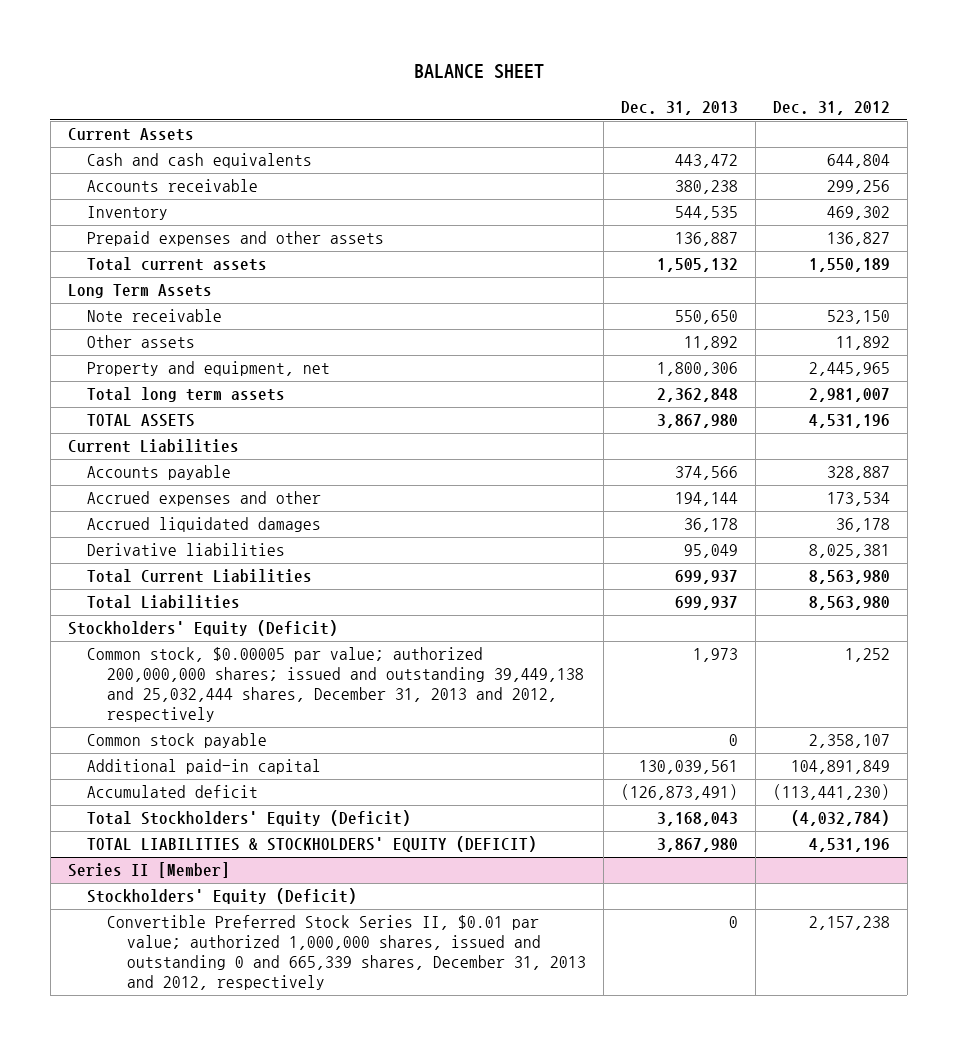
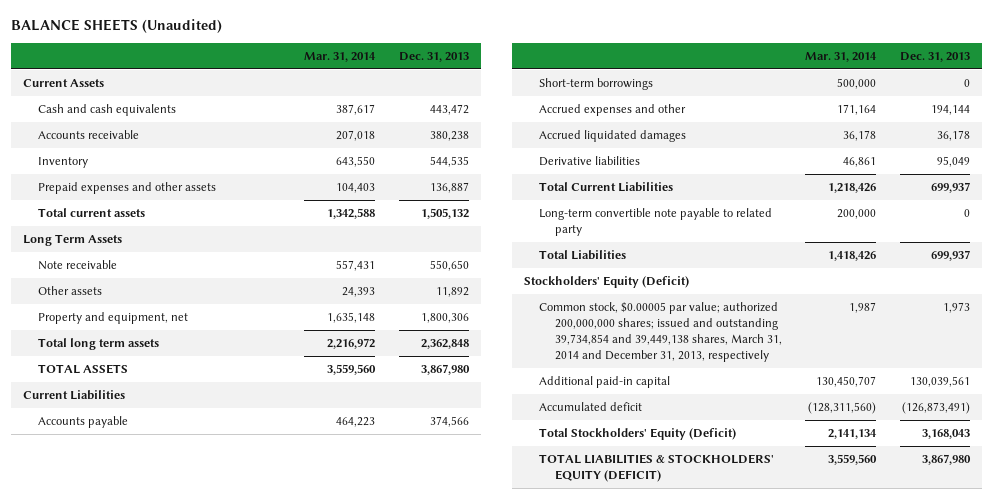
[413,63,544,79] BALANCE SHEET -> [10,19,222,34] BALANCE SHEETS (Unaudited)
[772,101,890,116] Dec. 31, 2012 -> none
none -> [304,52,377,63] Mar. 31, 2014
none -> [539,77,654,90] Short-term borrowings
none -> [539,207,773,236] Long-term convertible note payable to related party
[87,733,268,749] Common stock payable -> none
[87,647,585,723] Common stock, $0.00005 par value; authorized 200,000,000 shares; issued and outstanding 39,449,138 and 25,032,444 shares, December 31, 2013 and 2012, respectively -> [539,301,782,363] Common stock, $0.00005 par value; authorized 200,000,000 shares; issued and outstanding 39,734,854 and 39,449,138 shares, March 31, 2014 and December 31, 2013, respectively
[67,862,230,879] Series II [Member] -> none
[87,888,358,905] Stockholders' Equity (Deficit) -> none
[107,915,586,991] Convertible Preferred Stock Series II, $0.01 par value; authorized 1,000,000 shares, issued and outstanding 0 and 665,339 shares, December 31, 2013 and 2012, respectively -> none

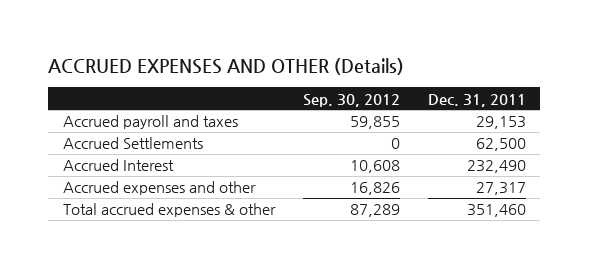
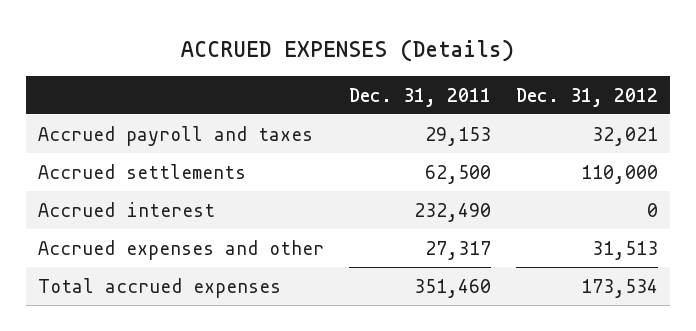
[48,58,405,76] ACCRUED EXPENSES AND OTHER (Details) -> [180,38,514,62] ACCRUED EXPENSES (Details)
[302,93,400,107] Sep. 30, 2012 -> none
none -> [515,87,658,107] Dec. 31, 2012
[62,137,203,150] Accrued Settlements -> [38,163,247,179] Accrued settlements
[62,159,174,172] Accrued Interest -> [38,201,216,217] Accrued interest
[62,203,276,218] Total accrued expenses & other -> [38,277,282,298] Total accrued expenses

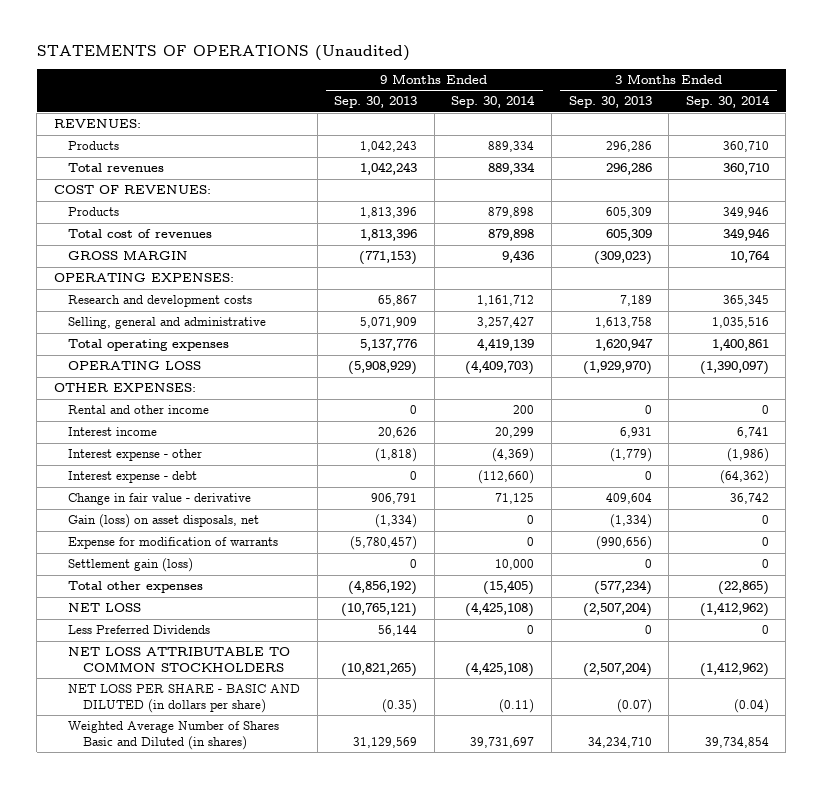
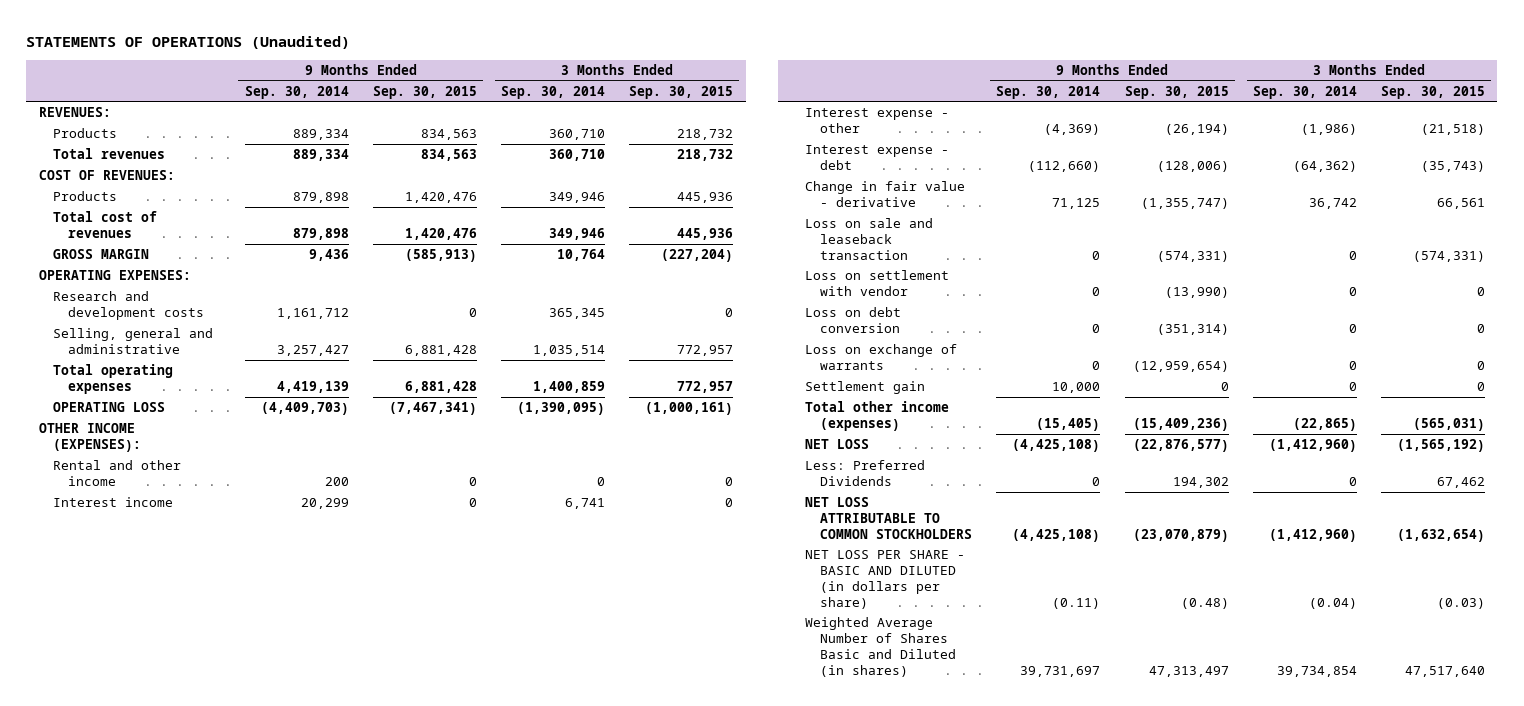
[334,96,418,109] Sep. 30, 2013 -> none
[568,96,652,109] Sep. 30, 2013 -> none
none -> [372,85,477,99] Sep. 30, 2015
none -> [629,85,734,99] Sep. 30, 2015
[711,317,769,329] 1,035,516 -> [533,344,606,356] 1,035,514
[711,338,769,352] 1,400,861 -> [533,380,606,393] 1,400,859
[699,361,769,376] (1,390,097) -> [517,402,606,416] (1,390,095)
[53,383,196,393] OTHER EXPENSES: -> [38,423,142,452] OTHER INCOME (EXPENSES):
[68,514,260,529] Gain (loss) on asset disposals, net -> none
[68,537,279,550] Expense for modification of warrants -> none
none -> [805,218,934,260] Loss on sale and leaseback transaction
none -> [805,270,950,296] Loss on settlement with vendor
none -> [805,307,902,333] Loss on debt conversion
none -> [805,344,958,370] Loss on exchange of warrants
[68,558,194,573] Settlement gain (loss) -> [805,381,926,395] Settlement gain
[68,581,204,594] Total other expenses -> [805,401,950,431] Total other income (expenses)
[699,602,769,618] (1,412,962) -> [1268,439,1357,453] (1,412,960)
[68,625,211,635] Less Preferred Dividends -> [805,460,926,486] Less: Preferred Dividends
[699,661,769,677] (1,412,962) -> [1268,528,1357,542] (1,412,960)

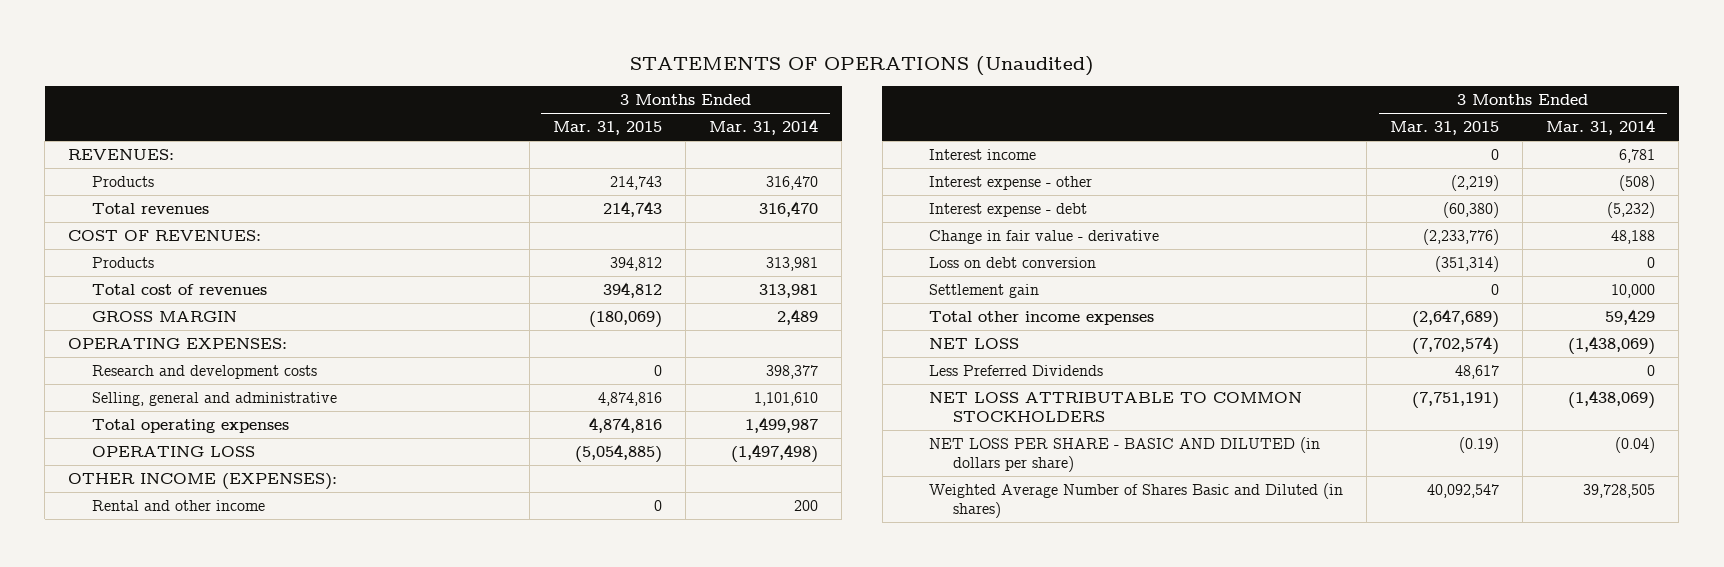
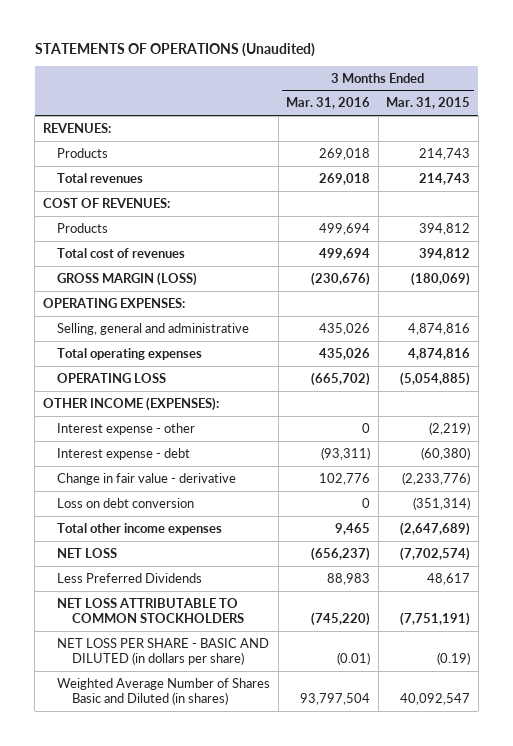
[709,119,819,136] Mar. 31, 2014 -> none
none -> [286,97,371,110] Mar. 31, 2016
[92,311,238,323] GROSS MARGIN -> [57,271,198,286] GROSS MARGIN (LOSS)
[92,365,318,380] Research and development costs -> none
[92,500,266,512] Rental and other income -> none
[929,149,1037,161] Interest income -> none
[929,284,1040,299] Settlement gain -> none

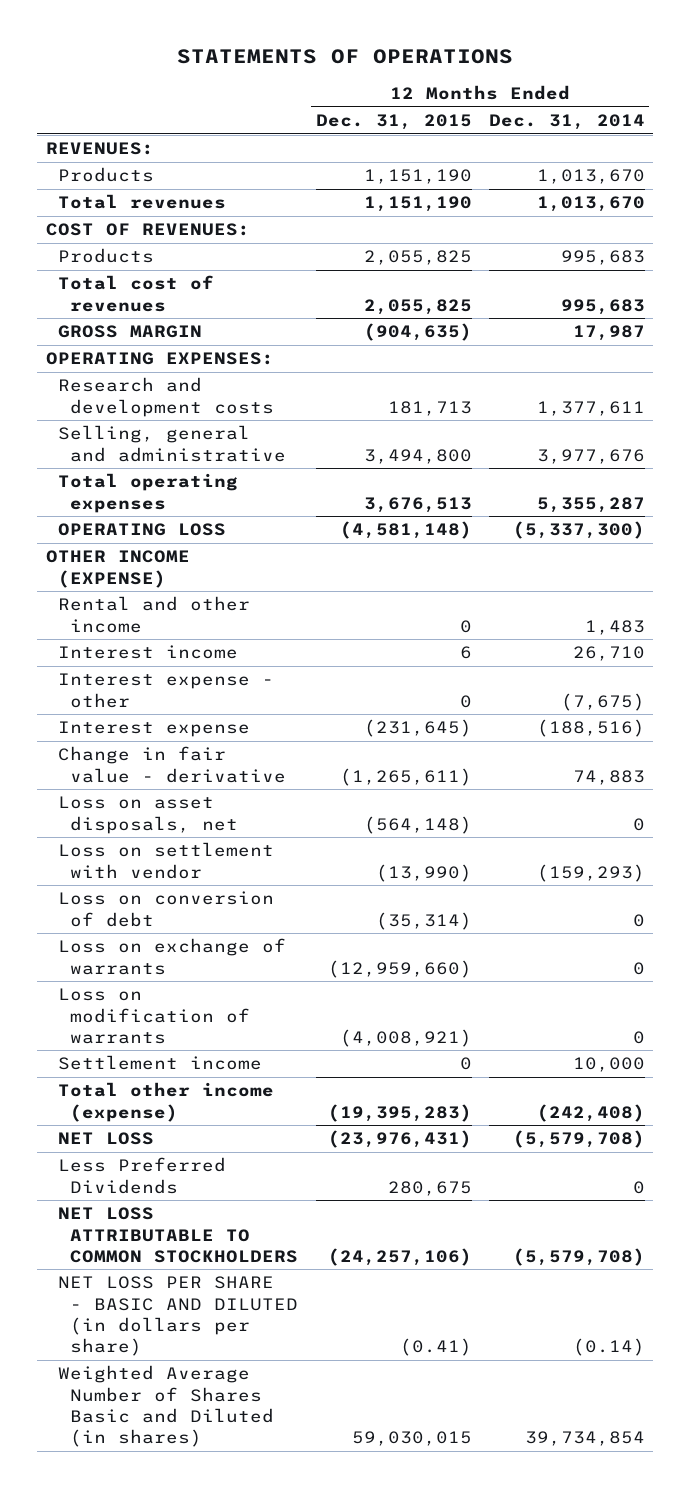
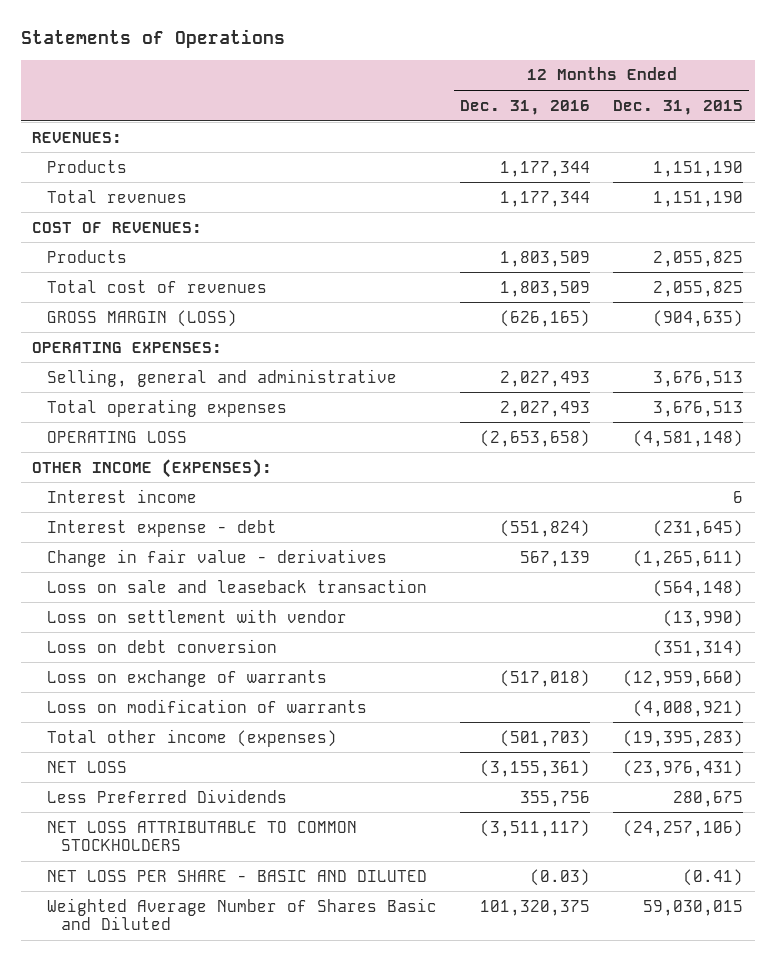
[177,49,514,65] STATEMENTS OF OPERATIONS -> [20,29,285,49] Statements of Operations
[488,114,645,131] Dec. 31, 2014 -> none
none -> [459,99,590,115] Dec. 31, 2016
[58,325,203,339] GROSS MARGIN -> [46,309,237,327] GROSS MARGIN (LOSS)
[58,377,275,417] Research and development costs -> none
[363,448,472,464] 3,494,800 -> [653,370,744,387] 3,676,513
[58,596,251,633] Rental and other income -> none
[46,550,191,588] OTHER INCOME (EXPENSE) -> [32,458,273,478] OTHER INCOME (EXPENSES):
[58,673,275,708] Interest expense - other -> none
[58,721,251,738] Interest expense -> [46,519,277,537] Interest expense - debt
[58,746,287,783] Change in fair value - derivative -> [46,548,387,567] Change in fair value - derivatives
[58,796,239,834] Loss on asset disposals, net -> [46,578,427,593] Loss on sale and leaseback transaction
[58,891,275,927] Loss on conversion of debt -> [46,638,277,653] Loss on debt conversion
[375,911,472,930] (35,314) -> [653,639,744,657] (351,314)
[58,1055,263,1071] Settlement income -> none
[58,1082,275,1122] Total other income (expense) -> [46,728,337,747] Total other income (expenses)
[58,1276,299,1357] NET LOSS PER SHARE - BASIC AND DILUTED (in dollars per share) -> [46,869,427,882] NET LOSS PER SHARE - BASIC AND DILUTED
[58,1365,275,1448] Weighted Average Number of Shares Basic and Diluted (in shares) -> [46,897,437,930] Weighted Average Number of Shares Basic and Diluted

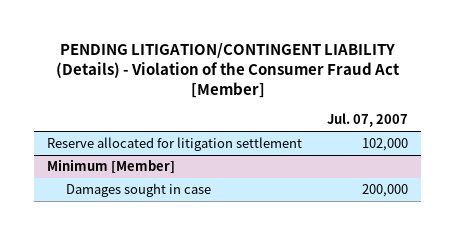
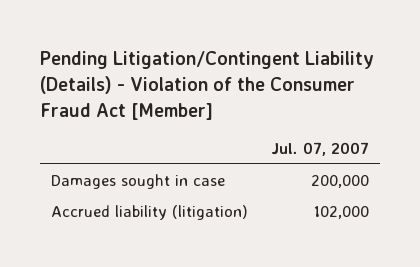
[55,42,400,99] PENDING LITIGATION/CONTINGENT LIABILITY (Details) - Violation of the Consumer Fraud Act [Member] -> [39,51,374,120] Pending Litigation/Contingent Liability (Details) - Violation of the Consumer Fraud Act [Member]
[46,137,302,152] Reserve allocated for litigation settlement -> none
[46,159,175,175] Minimum [Member] -> none
none -> [50,204,248,220] Accrued liability (litigation)

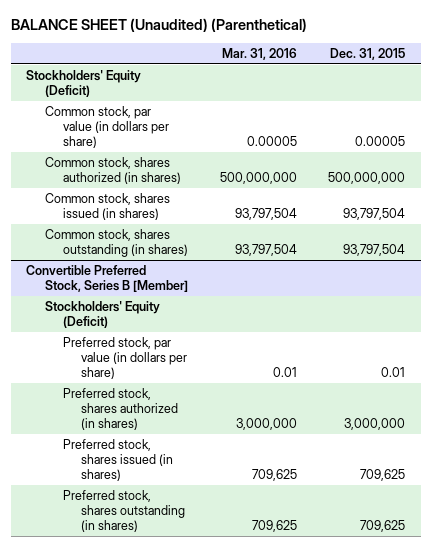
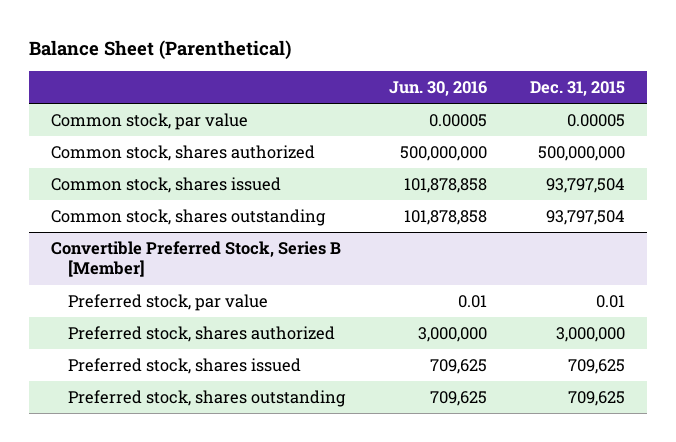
[10,18,307,33] BALANCE SHEET (Unaudited) (Parenthetical) -> [29,39,292,60] Balance Sheet (Parenthetical)
[221,47,297,60] Mar. 31, 2016 -> none
none -> [388,80,487,96] Jun. 30, 2016
[26,70,142,98] Stockholders' Equity (Deficit) -> none
[44,106,169,149] Common stock, par value (in dollars per share) -> [51,112,249,130] Common stock, par value
[44,157,181,185] Common stock, shares authorized (in shares) -> [51,144,316,161] Common stock, shares authorized
[44,193,170,221] Common stock, shares issued (in shares) -> [51,176,282,193] Common stock, shares issued
[44,229,188,258] Common stock, shares outstanding (in shares) -> [51,208,327,226] Common stock, shares outstanding
[44,301,160,329] Stockholders' Equity (Deficit) -> none
[62,337,188,380] Preferred stock, par value (in dollars per share) -> [68,293,269,311] Preferred stock, par value
[62,388,179,431] Preferred stock, shares authorized (in shares) -> [68,325,336,342] Preferred stock, shares authorized
[62,439,174,482] Preferred stock, shares issued (in shares) -> [68,357,302,374] Preferred stock, shares issued
[62,490,186,533] Preferred stock, shares outstanding (in shares) -> [68,389,347,407] Preferred stock, shares outstanding

